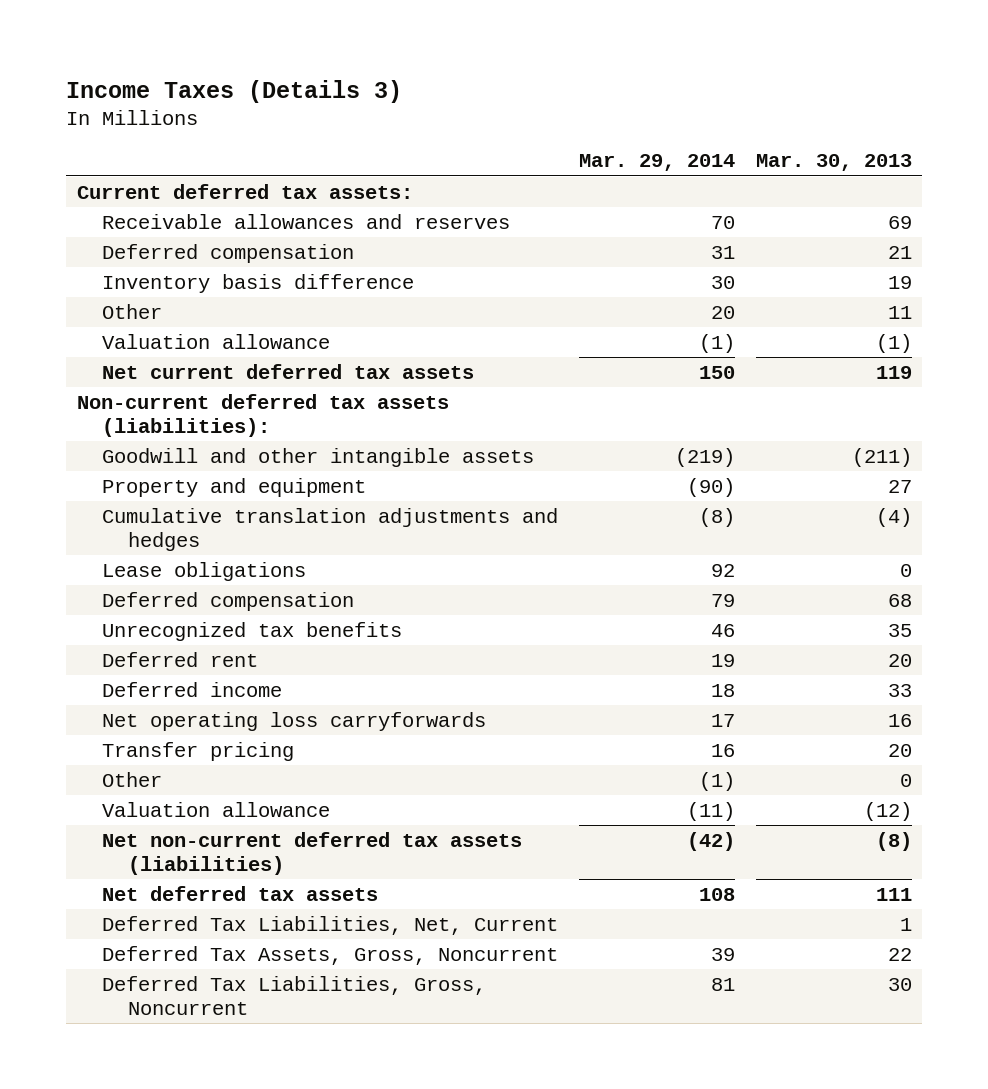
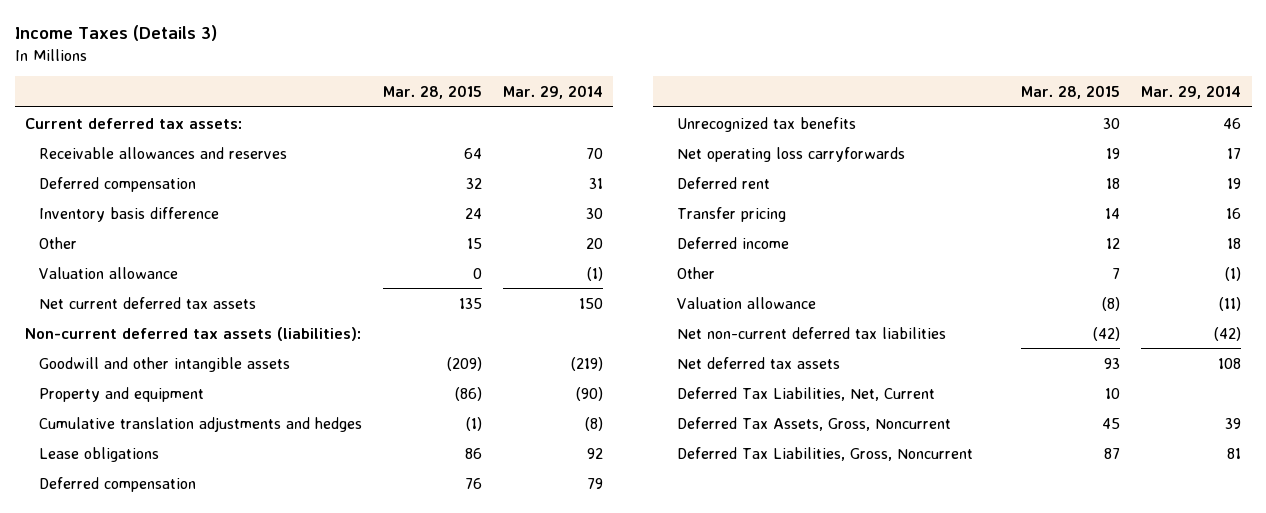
[755,154,912,172] Mar. 30, 2013 -> none
none -> [382,85,482,100] Mar. 28, 2015
[102,651,259,667] Deferred rent -> [676,176,770,189] Deferred rent
[102,681,283,697] Deferred income -> [676,236,789,249] Deferred income
[102,831,523,875] Net non-current deferred tax assets (liabilities) -> [676,326,946,339] Net non-current deferred tax liabilities

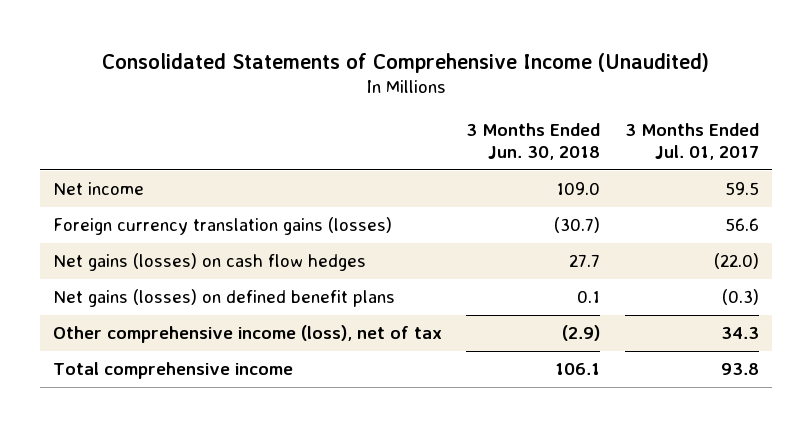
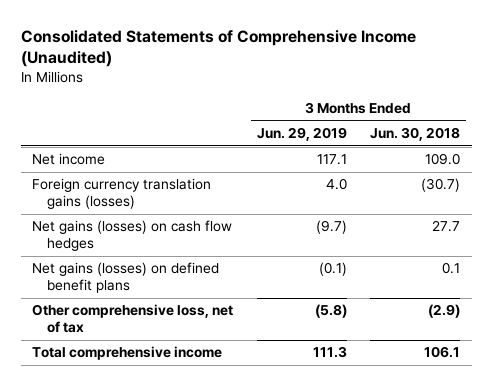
[625,123,760,161] 3 Months Ended Jul. 01, 2017 -> none
none -> [256,127,347,142] Jun. 29, 2019
[52,325,442,344] Other comprehensive income (loss), net of tax -> [32,304,234,333] Other comprehensive loss, net of tax

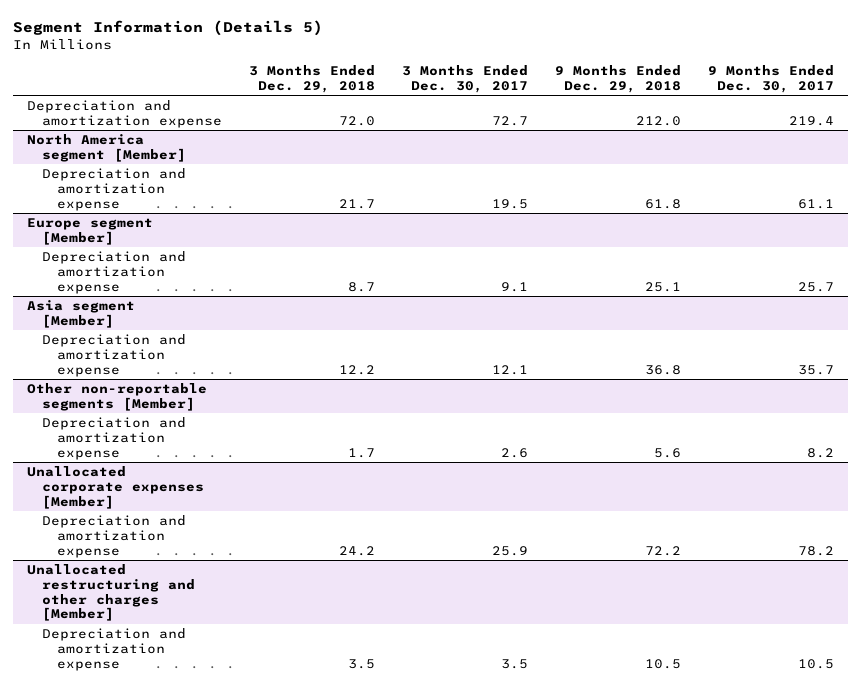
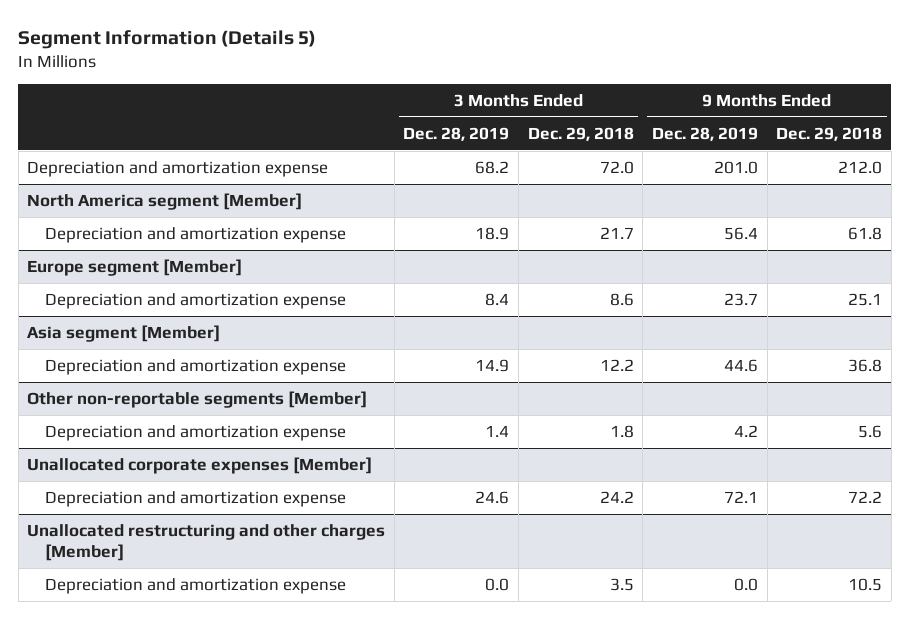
[402,65,529,93] 3 Months Ended Dec. 30, 2017 -> none
[708,65,835,93] 9 Months Ended Dec. 30, 2017 -> none
none -> [403,126,510,141] Dec. 28, 2019
none -> [651,126,758,141] Dec. 28, 2019
[347,281,375,292] 8.7 -> [609,292,634,306] 8.6
[347,447,375,458] 1.7 -> [609,424,634,438] 1.8

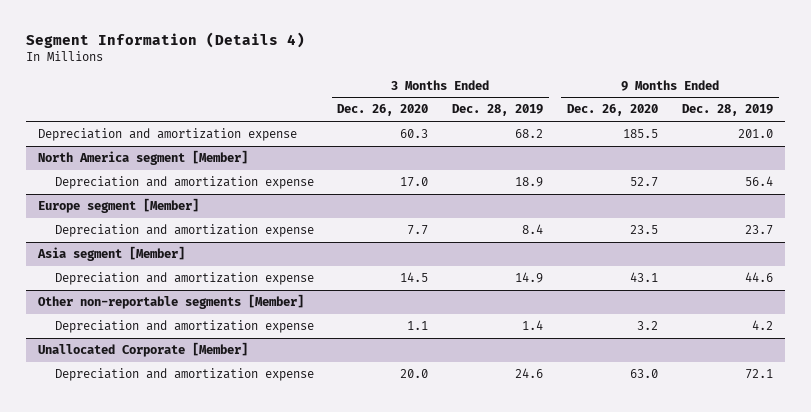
[18,30,317,50] Segment Information (Details 5) -> [25,31,305,48] Segment Information (Details 4)
[527,126,634,141] Dec. 29, 2018 -> none
[776,126,883,141] Dec. 29, 2018 -> none
none -> [337,104,429,117] Dec. 26, 2020
none -> [567,104,659,117] Dec. 26, 2020
[27,456,373,474] Unallocated corporate expenses [Member] -> [37,342,248,358] Unallocated Corporate [Member]
[27,523,386,562] Unallocated restructuring and other charges [Member] -> none
[44,577,346,594] Depreciation and amortization expense -> none

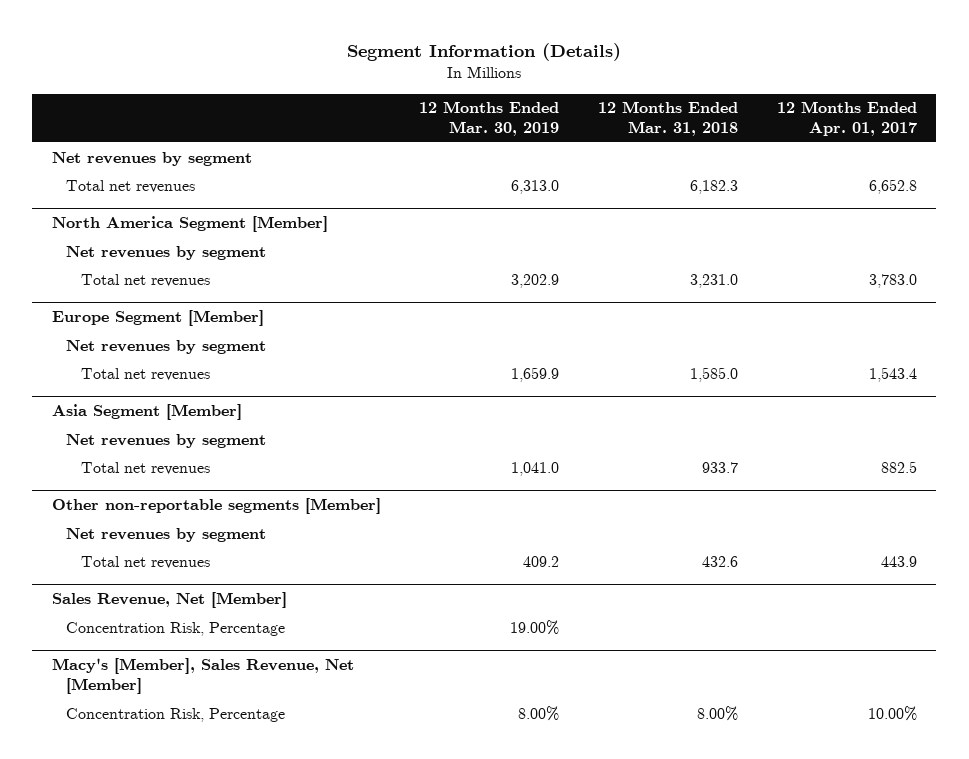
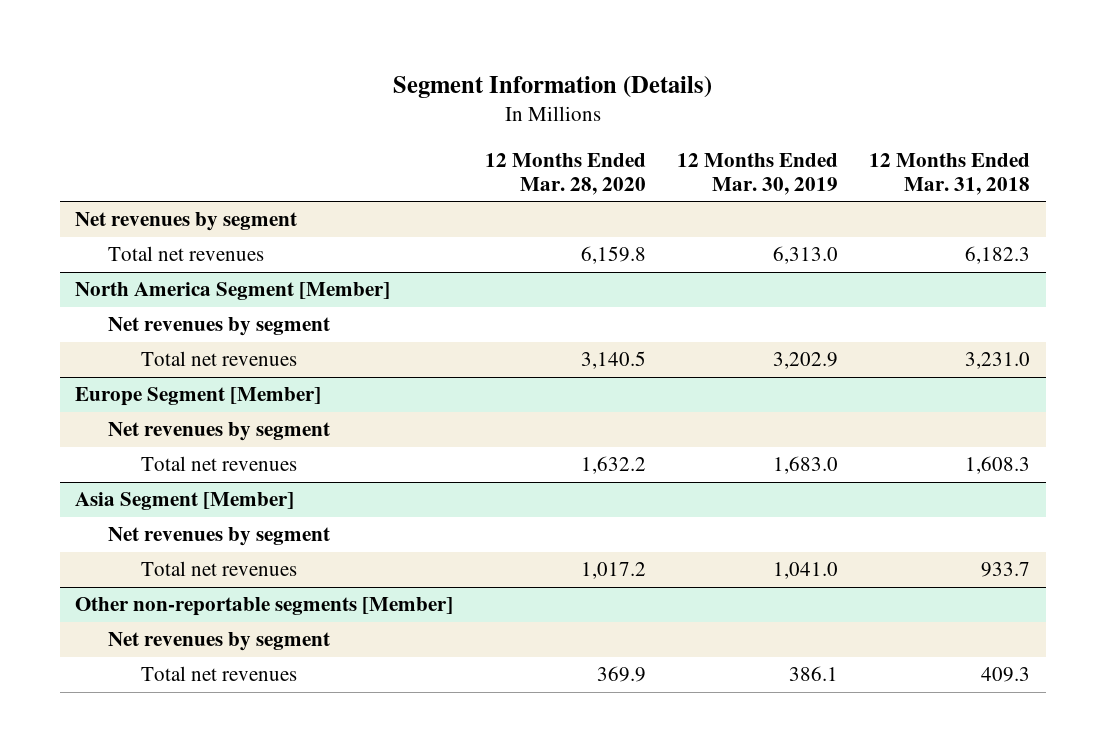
[776,101,917,136] 12 Months Ended Apr. 01, 2017 -> none
none -> [484,152,646,196] 12 Months Ended Mar. 28, 2020
[511,366,560,382] 1,659.9 -> [772,456,838,475] 1,683.0
[690,366,739,382] 1,585.0 -> [965,456,1031,475] 1,608.3
[51,592,287,609] Sales Revenue, Net [Member] -> none
[66,621,286,636] Concentration Risk, Percentage -> none
[51,658,354,694] Macy's [Member], Sales Revenue, Net [Member] -> none
[66,707,286,722] Concentration Risk, Percentage -> none
[523,555,560,567] 409.2 -> [788,666,838,682] 386.1
[702,555,739,567] 432.6 -> [981,667,1031,683] 409.3

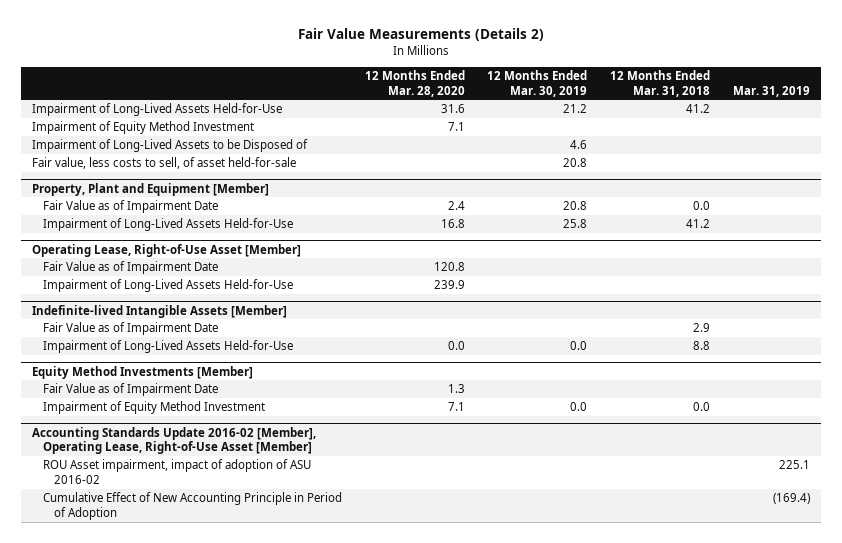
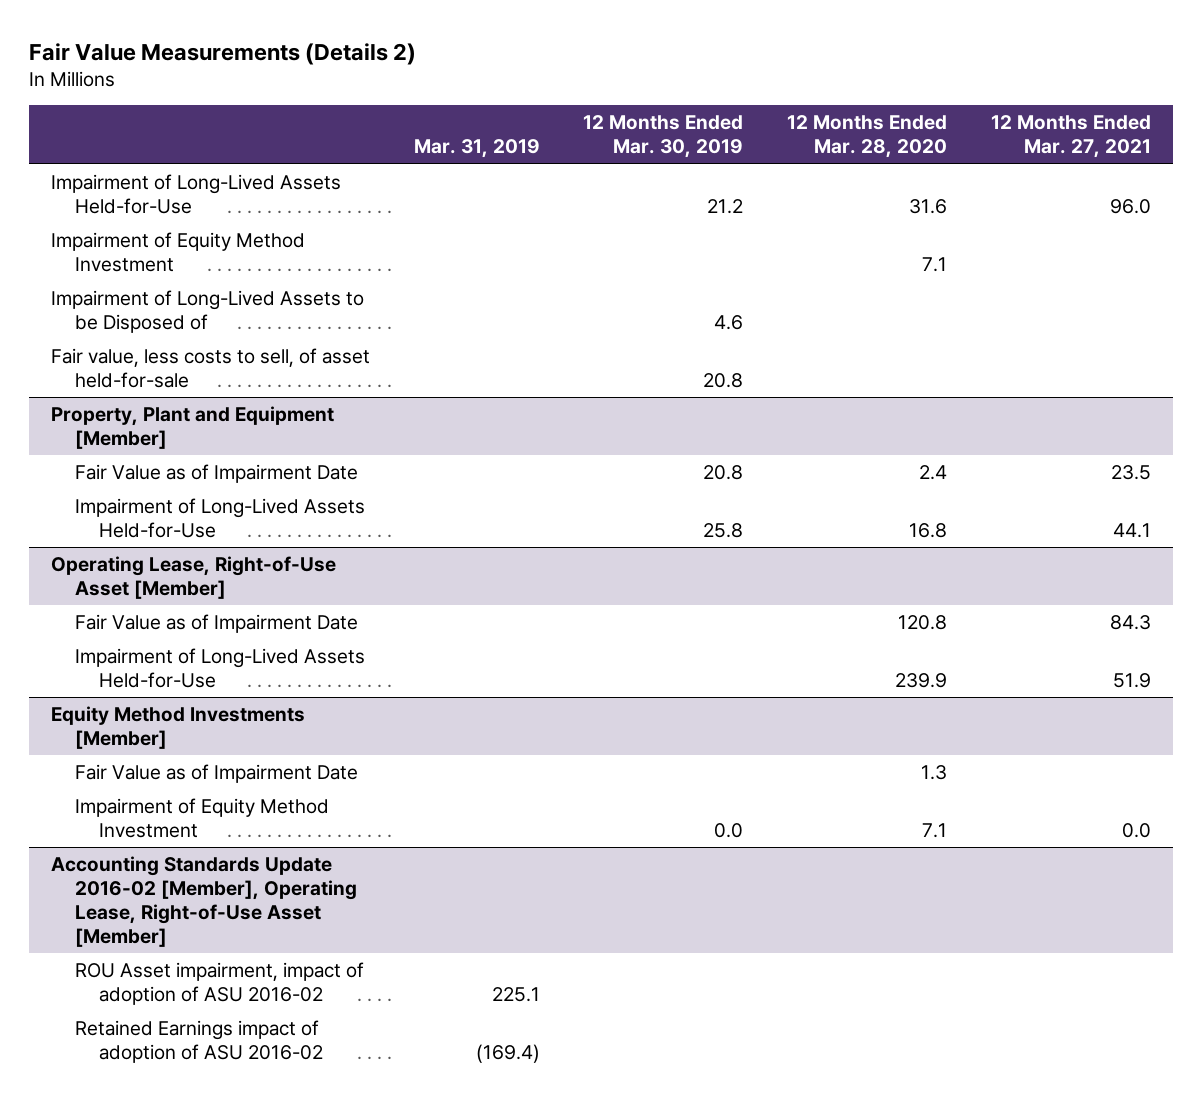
[610,69,711,97] 12 Months Ended Mar. 31, 2018 -> none
none -> [990,115,1151,159] 12 Months Ended Mar. 27, 2021
[32,304,288,318] Indefinite-lived Intangible Assets [Member] -> none
[43,322,219,336] Fair Value as of Impairment Date -> none
[43,340,294,354] Impairment of Long-Lived Assets Held-for-Use -> none
[43,492,343,520] Cumulative Effect of New Accounting Principle in Period of Adoption -> [75,1019,323,1064] Retained Earnings impact of adoption of ASU 2016-02

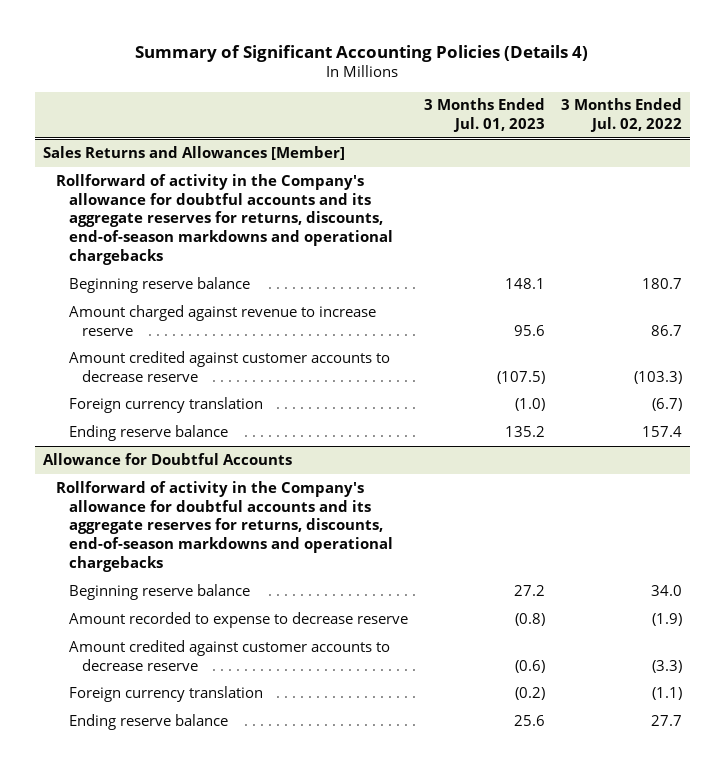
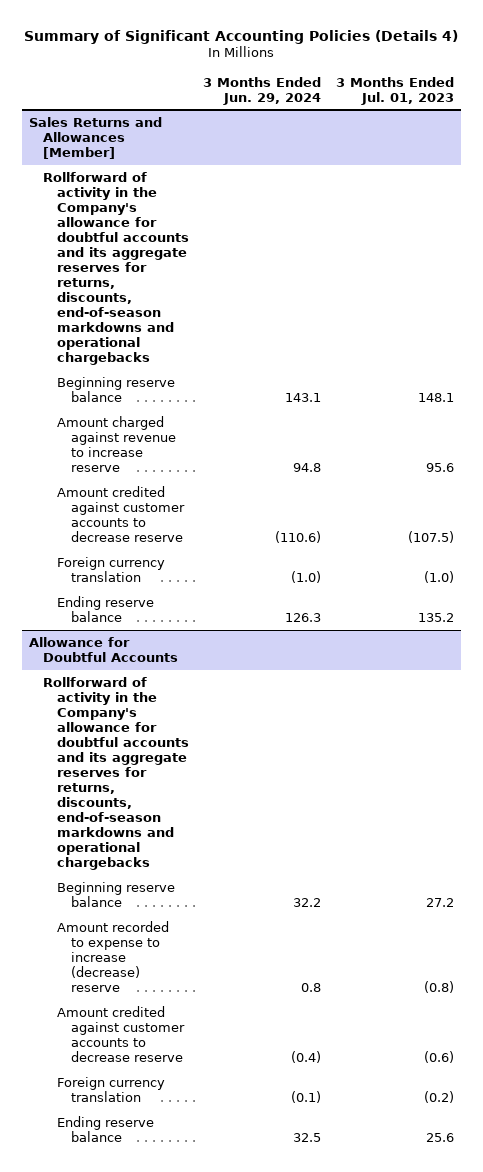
[560,98,682,133] 3 Months Ended Jul. 02, 2022 -> none
none -> [203,76,322,105] 3 Months Ended Jun. 29, 2024
[68,611,408,628] Amount recorded to expense to decrease reserve -> [57,920,170,992] Amount recorded to expense to increase (decrease) reserve

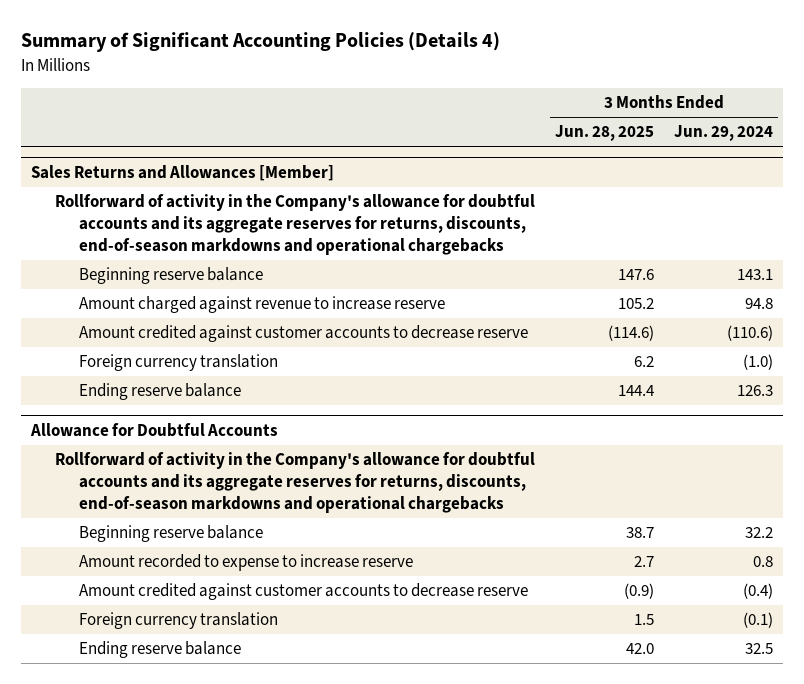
[335,76,454,105] 3 Months Ended Jul. 01, 2023 -> none
none -> [555,125,655,142] Jun. 28, 2025
[57,920,170,992] Amount recorded to expense to increase (decrease) reserve -> [79,554,414,572] Amount recorded to expense to increase reserve

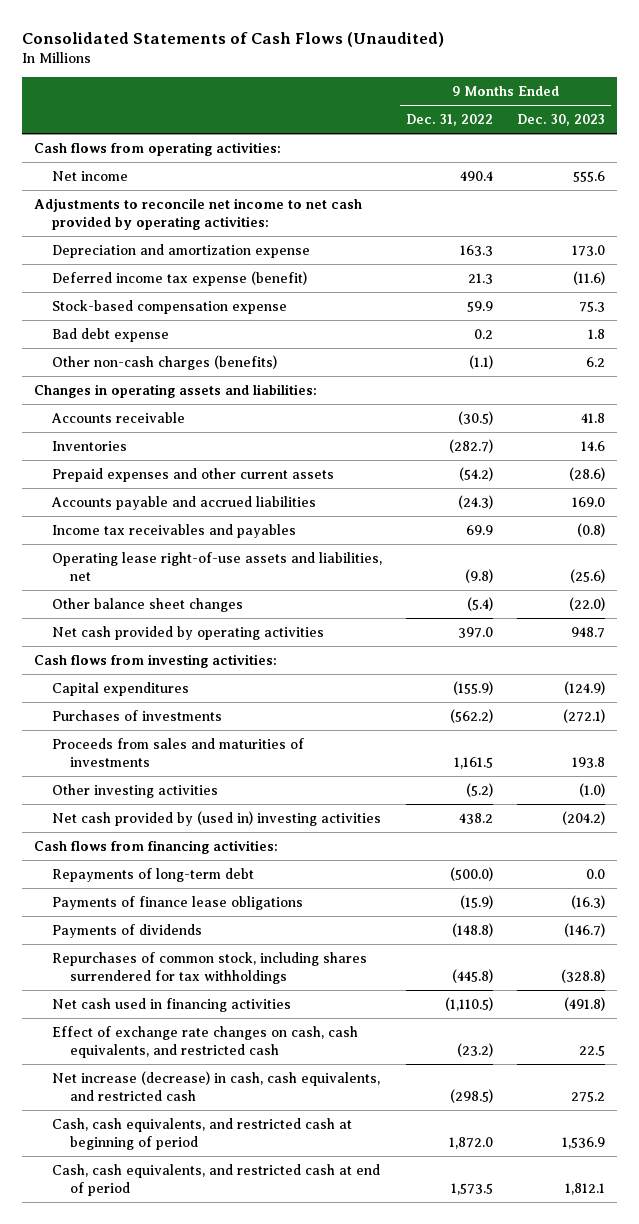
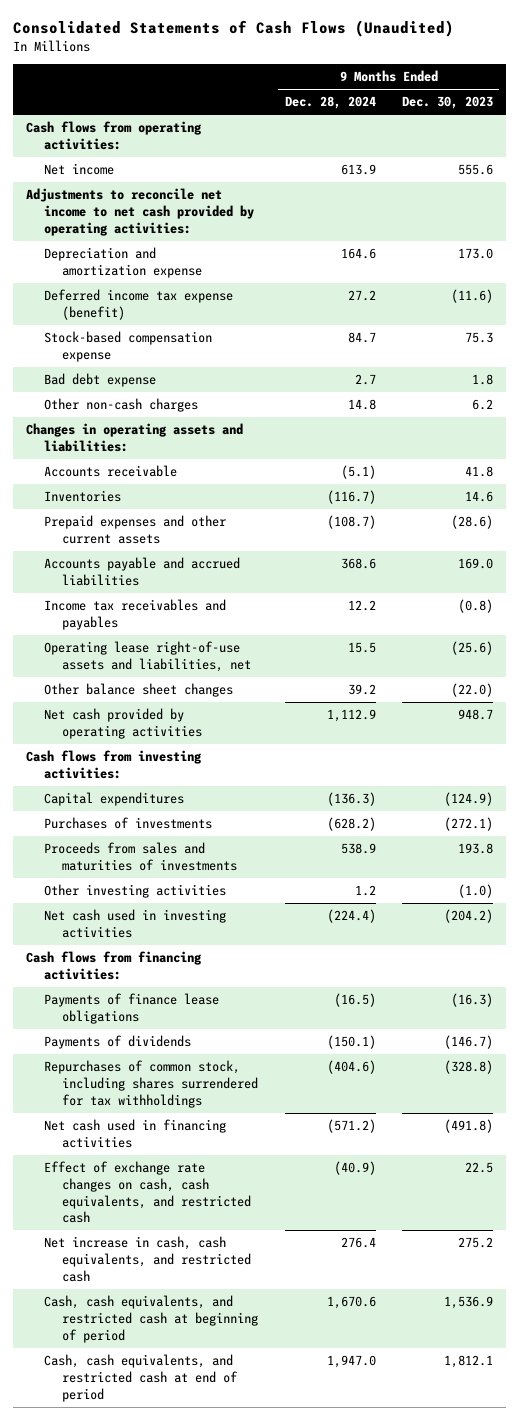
[406,114,494,127] Dec. 31, 2022 -> none
none -> [284,96,376,110] Dec. 28, 2024
[52,354,278,370] Other non-cash charges (benefits) -> [44,398,199,413] Other non-cash charges
[52,810,382,826] Net cash provided by (used in) investing activities -> [44,909,227,938] Net cash used in investing activities
[52,867,255,882] Repayments of long-term debt -> none
[52,1070,381,1102] Net increase (decrease) in cash, cash equivalents, and restricted cash -> [44,1236,252,1282] Net increase in cash, cash equivalents, and restricted cash

